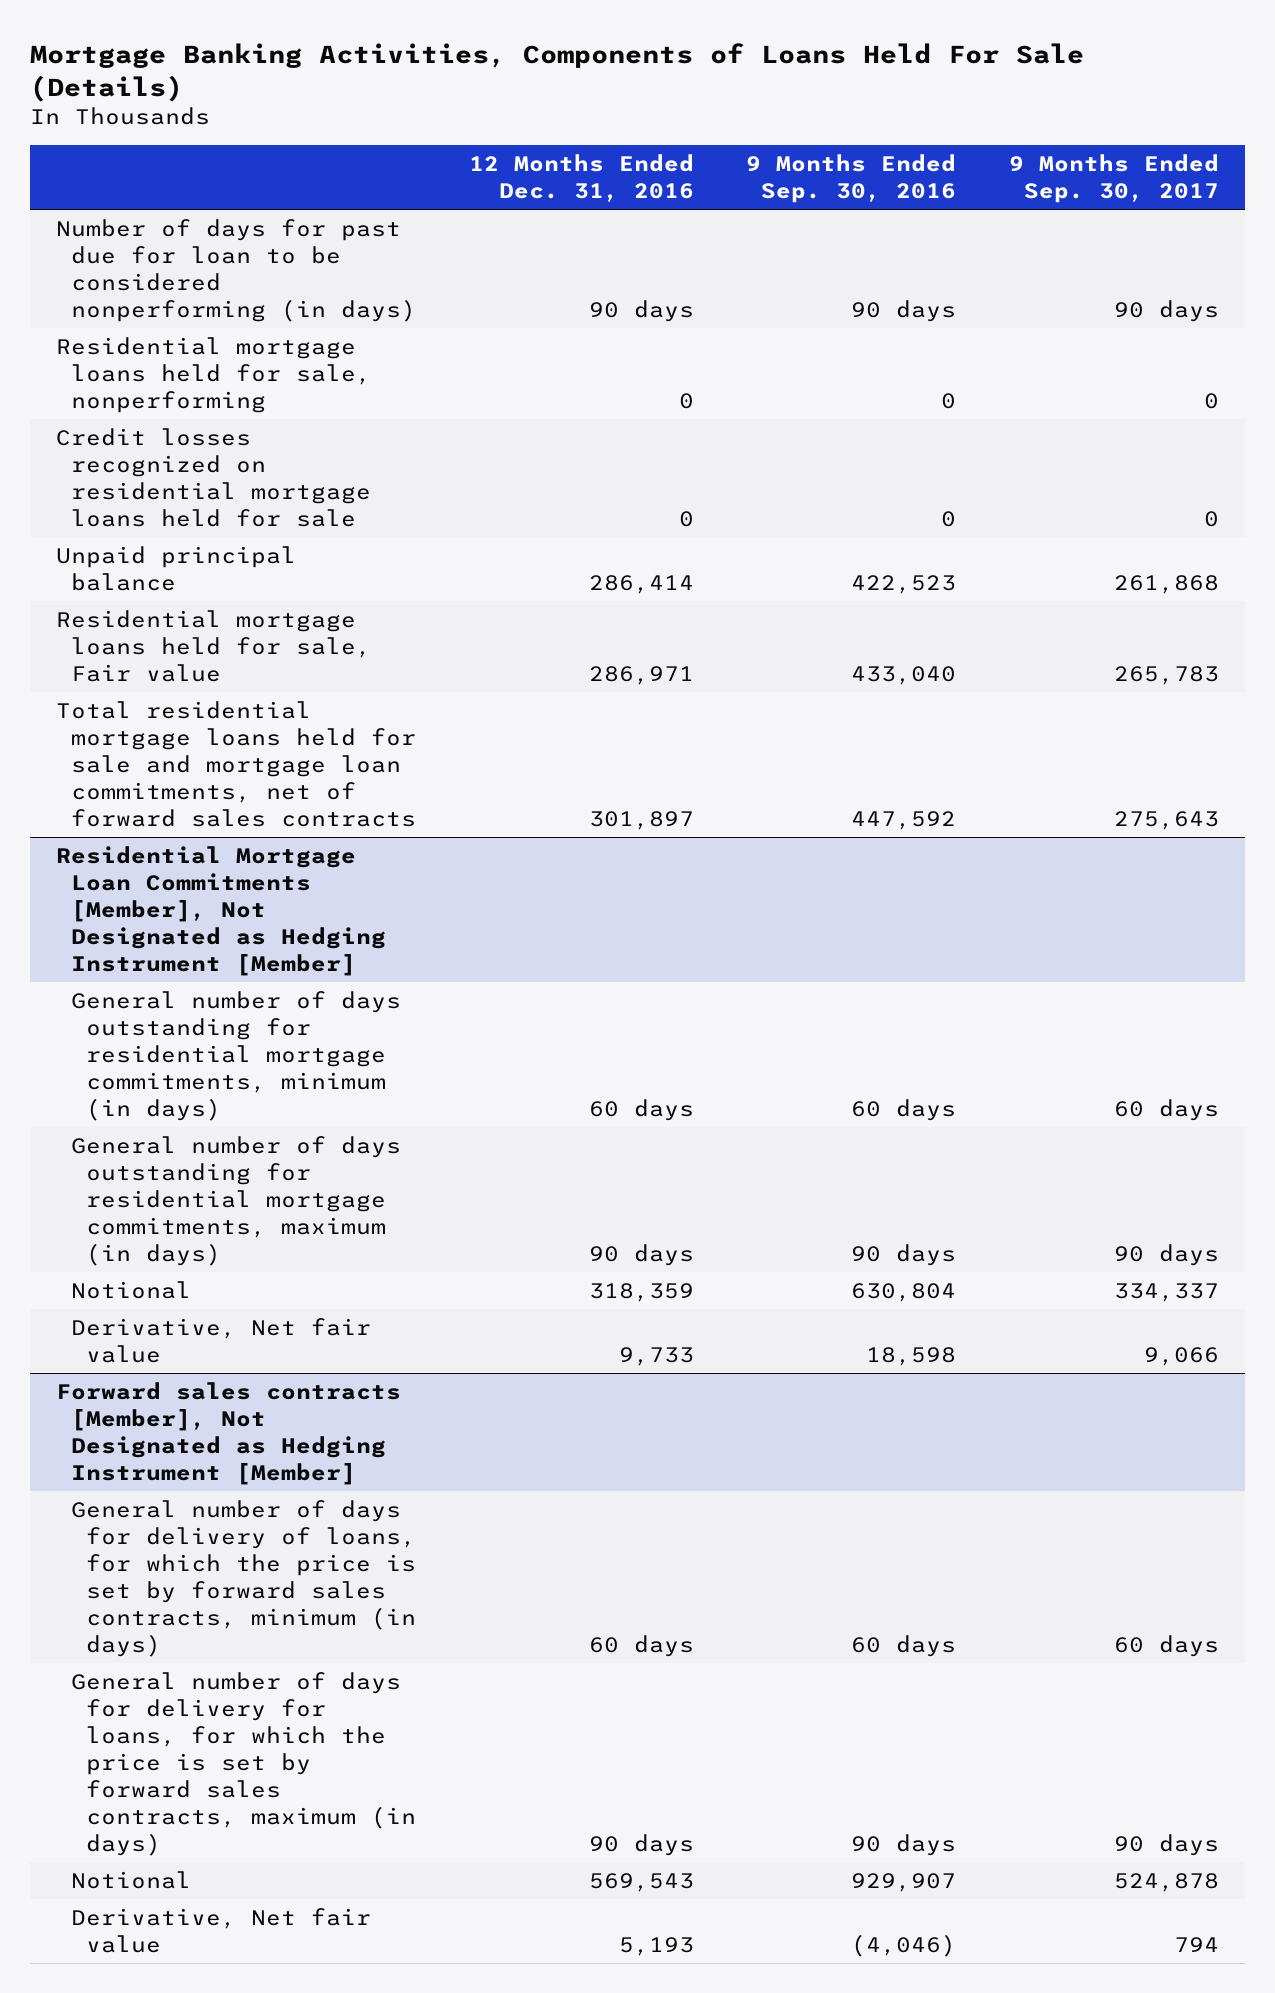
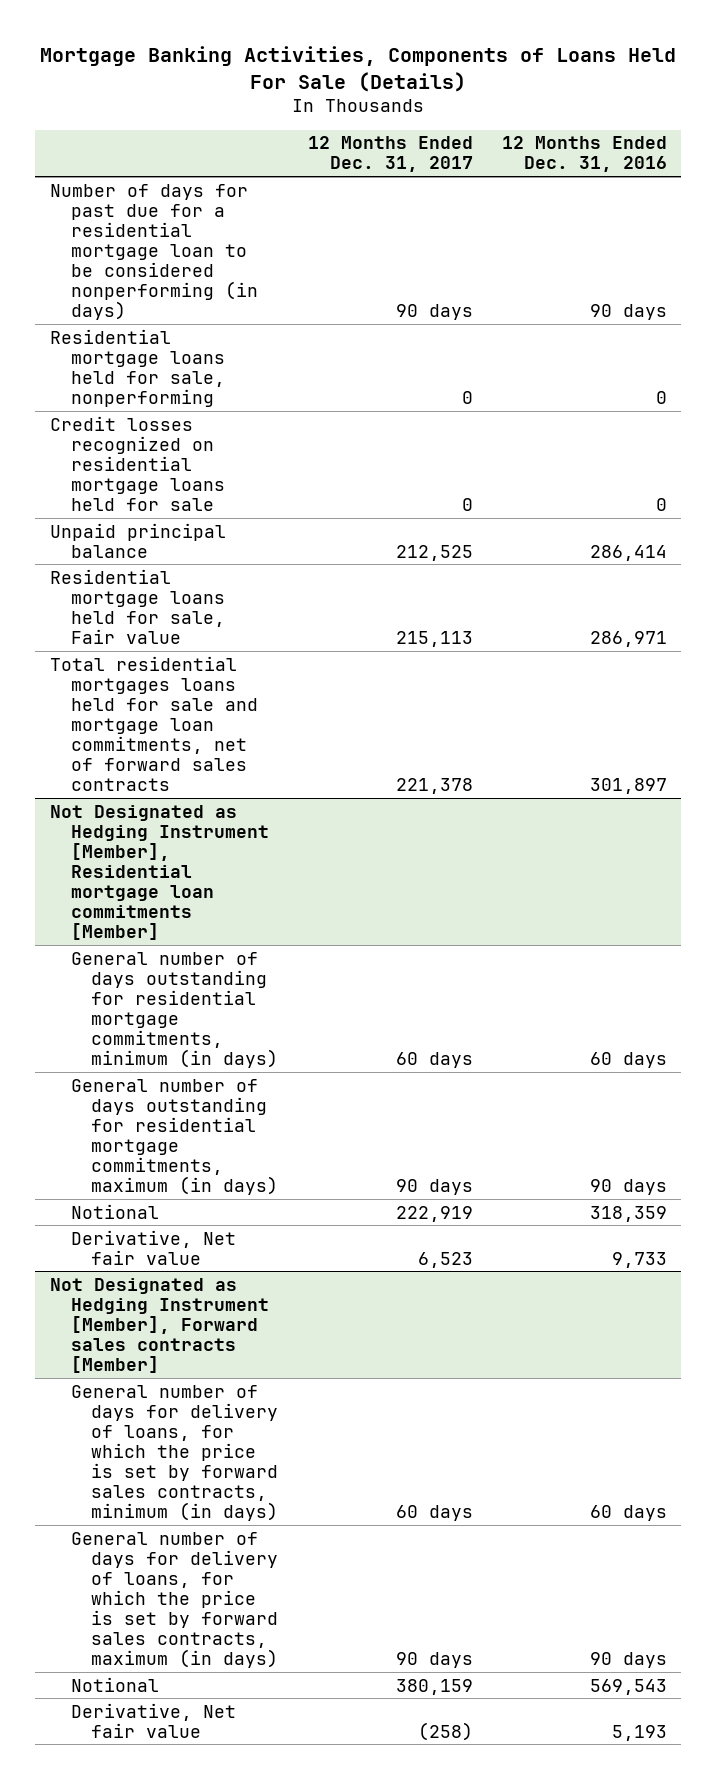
[746,154,957,204] 9 Months Ended Sep. 30, 2016 -> none
[1008,154,1219,204] 9 Months Ended Sep. 30, 2017 -> none
none -> [307,136,473,173] 12 Months Ended Dec. 31, 2017
[56,218,417,322] Number of days for past due for loan to be considered nonperforming (in days) -> [50,183,258,320] Number of days for past due for a residential mortgage loan to be considered nonperforming (in days)
[56,700,417,827] Total residential mortgage loans held for sale and mortgage loan commitments, net of forward sales contracts -> [50,655,258,791] Total residential mortgages loans held for sale and mortgage loan commitments, net of forward sales contracts
[56,845,387,976] Residential Mortgage Loan Commitments [Member], Not Designated as Hedging Instrument [Member] -> [50,804,269,940] Not Designated as Hedging Instrument [Member], Residential mortgage loan commitments [Member]
[56,1381,402,1485] Forward sales contracts [Member], Not Designated as Hedging Instrument [Member] -> [50,1277,269,1373] Not Designated as Hedging Instrument [Member], Forward sales contracts [Member]
[71,1671,417,1856] General number of days for delivery for loans, for which the price is set by forward sales contracts, maximum (in days) -> [70,1531,279,1668] General number of days for delivery of loans, for which the price is set by forward sales contracts, maximum (in days)

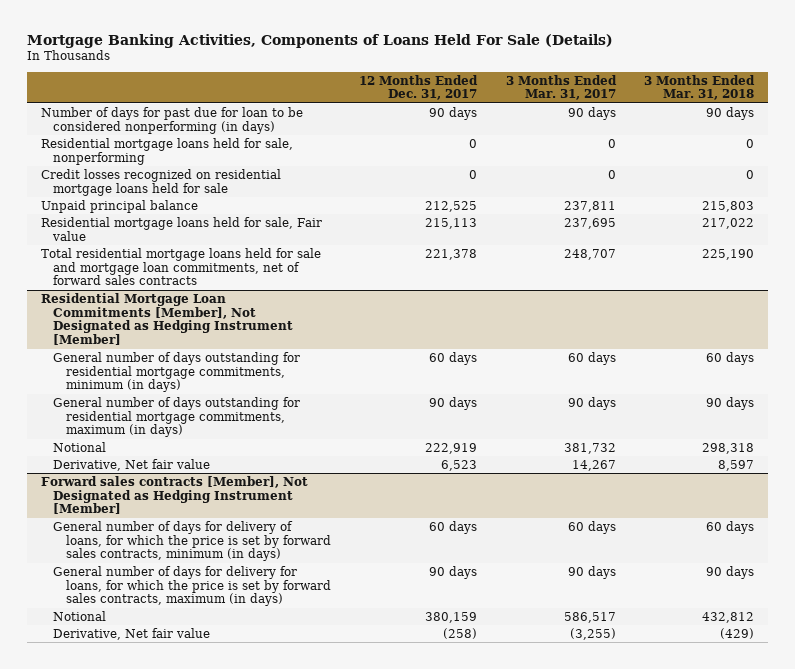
[501,136,667,173] 12 Months Ended Dec. 31, 2016 -> none
none -> [505,74,617,101] 3 Months Ended Mar. 31, 2017
none -> [644,74,756,101] 3 Months Ended Mar. 31, 2018
[50,183,258,320] Number of days for past due for a residential mortgage loan to be considered nonperforming (in days) -> [41,106,304,134] Number of days for past due for loan to be considered nonperforming (in days)
[50,655,258,791] Total residential mortgages loans held for sale and mortgage loan commitments, net of forward sales contracts -> [41,247,322,286] Total residential mortgage loans held for sale and mortgage loan commitments, net of forward sales contracts
[50,804,269,940] Not Designated as Hedging Instrument [Member], Residential mortgage loan commitments [Member] -> [41,292,294,346] Residential Mortgage Loan Commitments [Member], Not Designated as Hedging Instrument [Member]
[50,1277,269,1373] Not Designated as Hedging Instrument [Member], Forward sales contracts [Member] -> [41,475,309,515] Forward sales contracts [Member], Not Designated as Hedging Instrument [Member]
[70,1531,279,1668] General number of days for delivery of loans, for which the price is set by forward sales contracts, maximum (in days) -> [53,565,331,607] General number of days for delivery for loans, for which the price is set by forward sales contracts, maximum (in days)

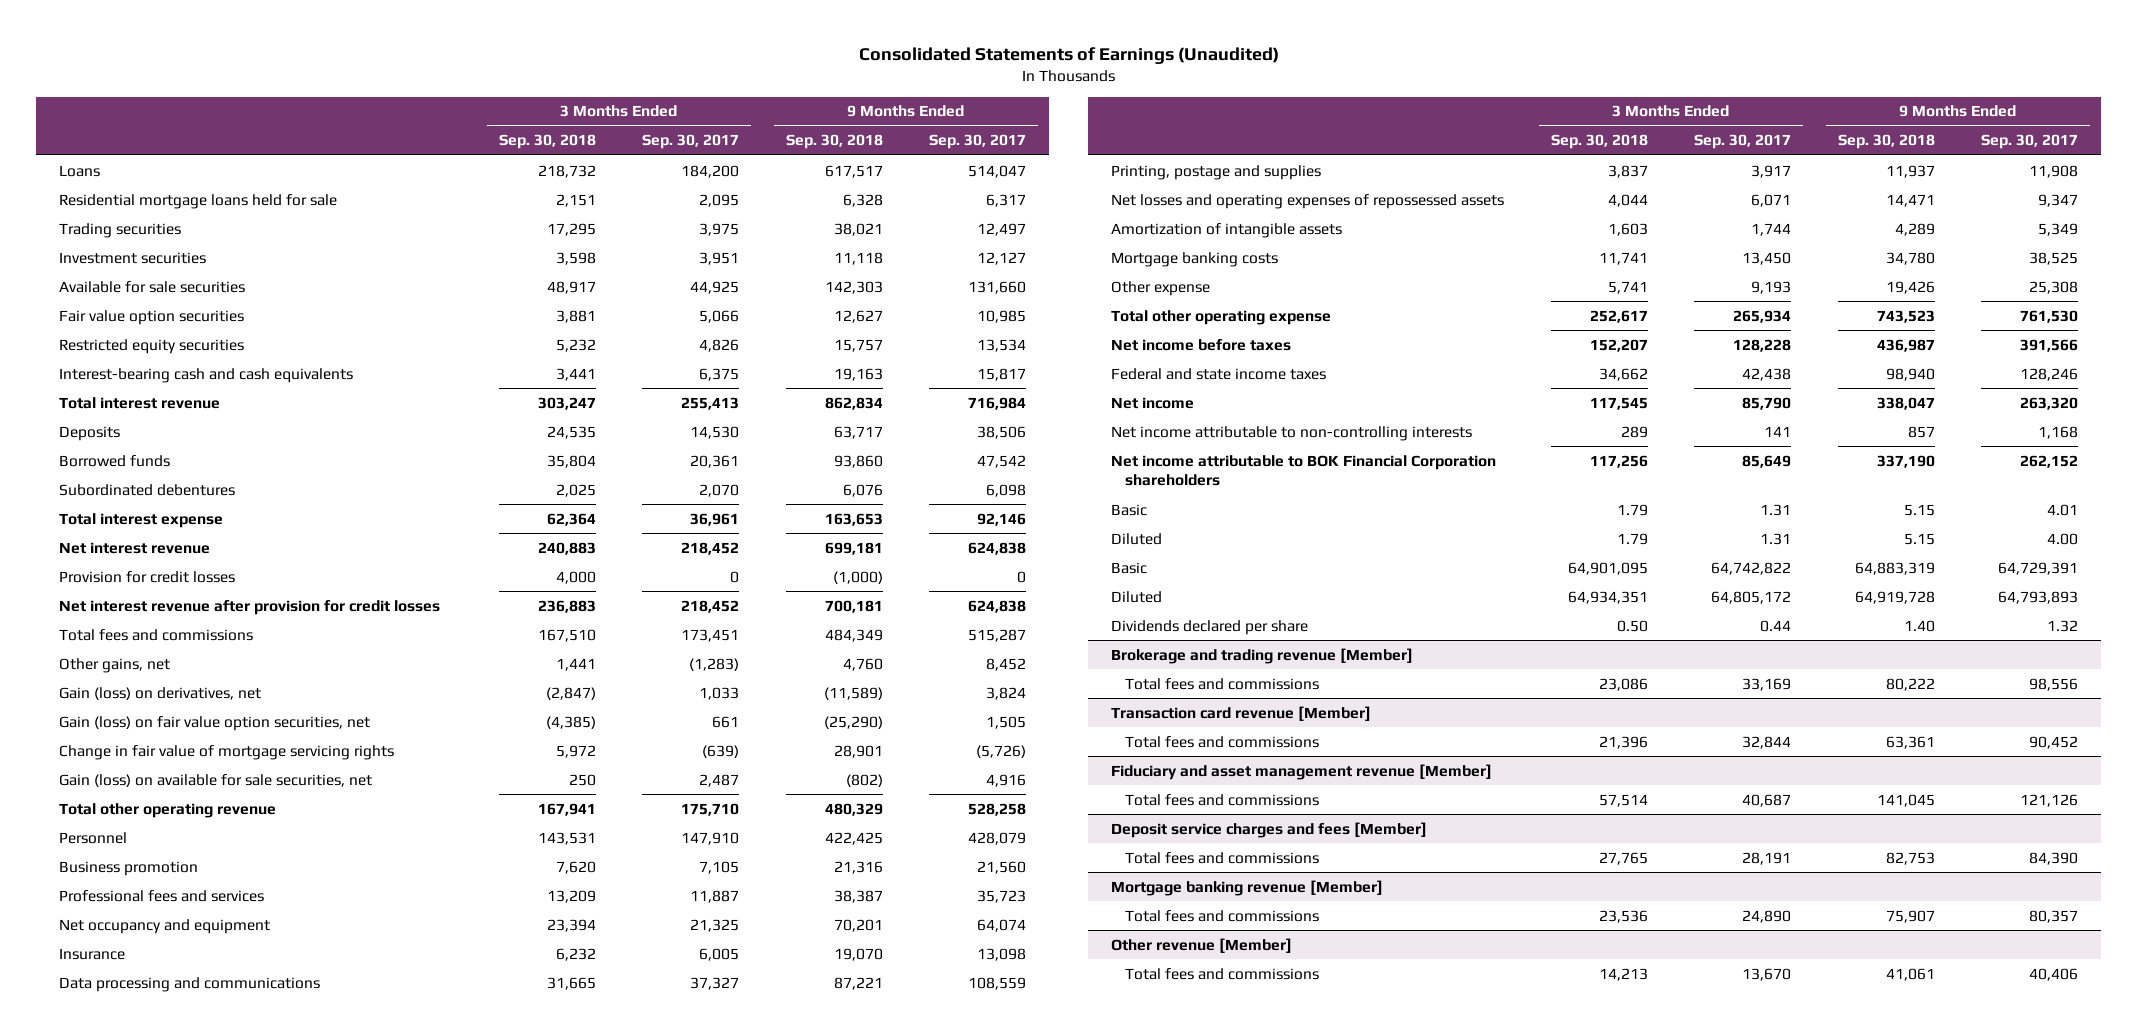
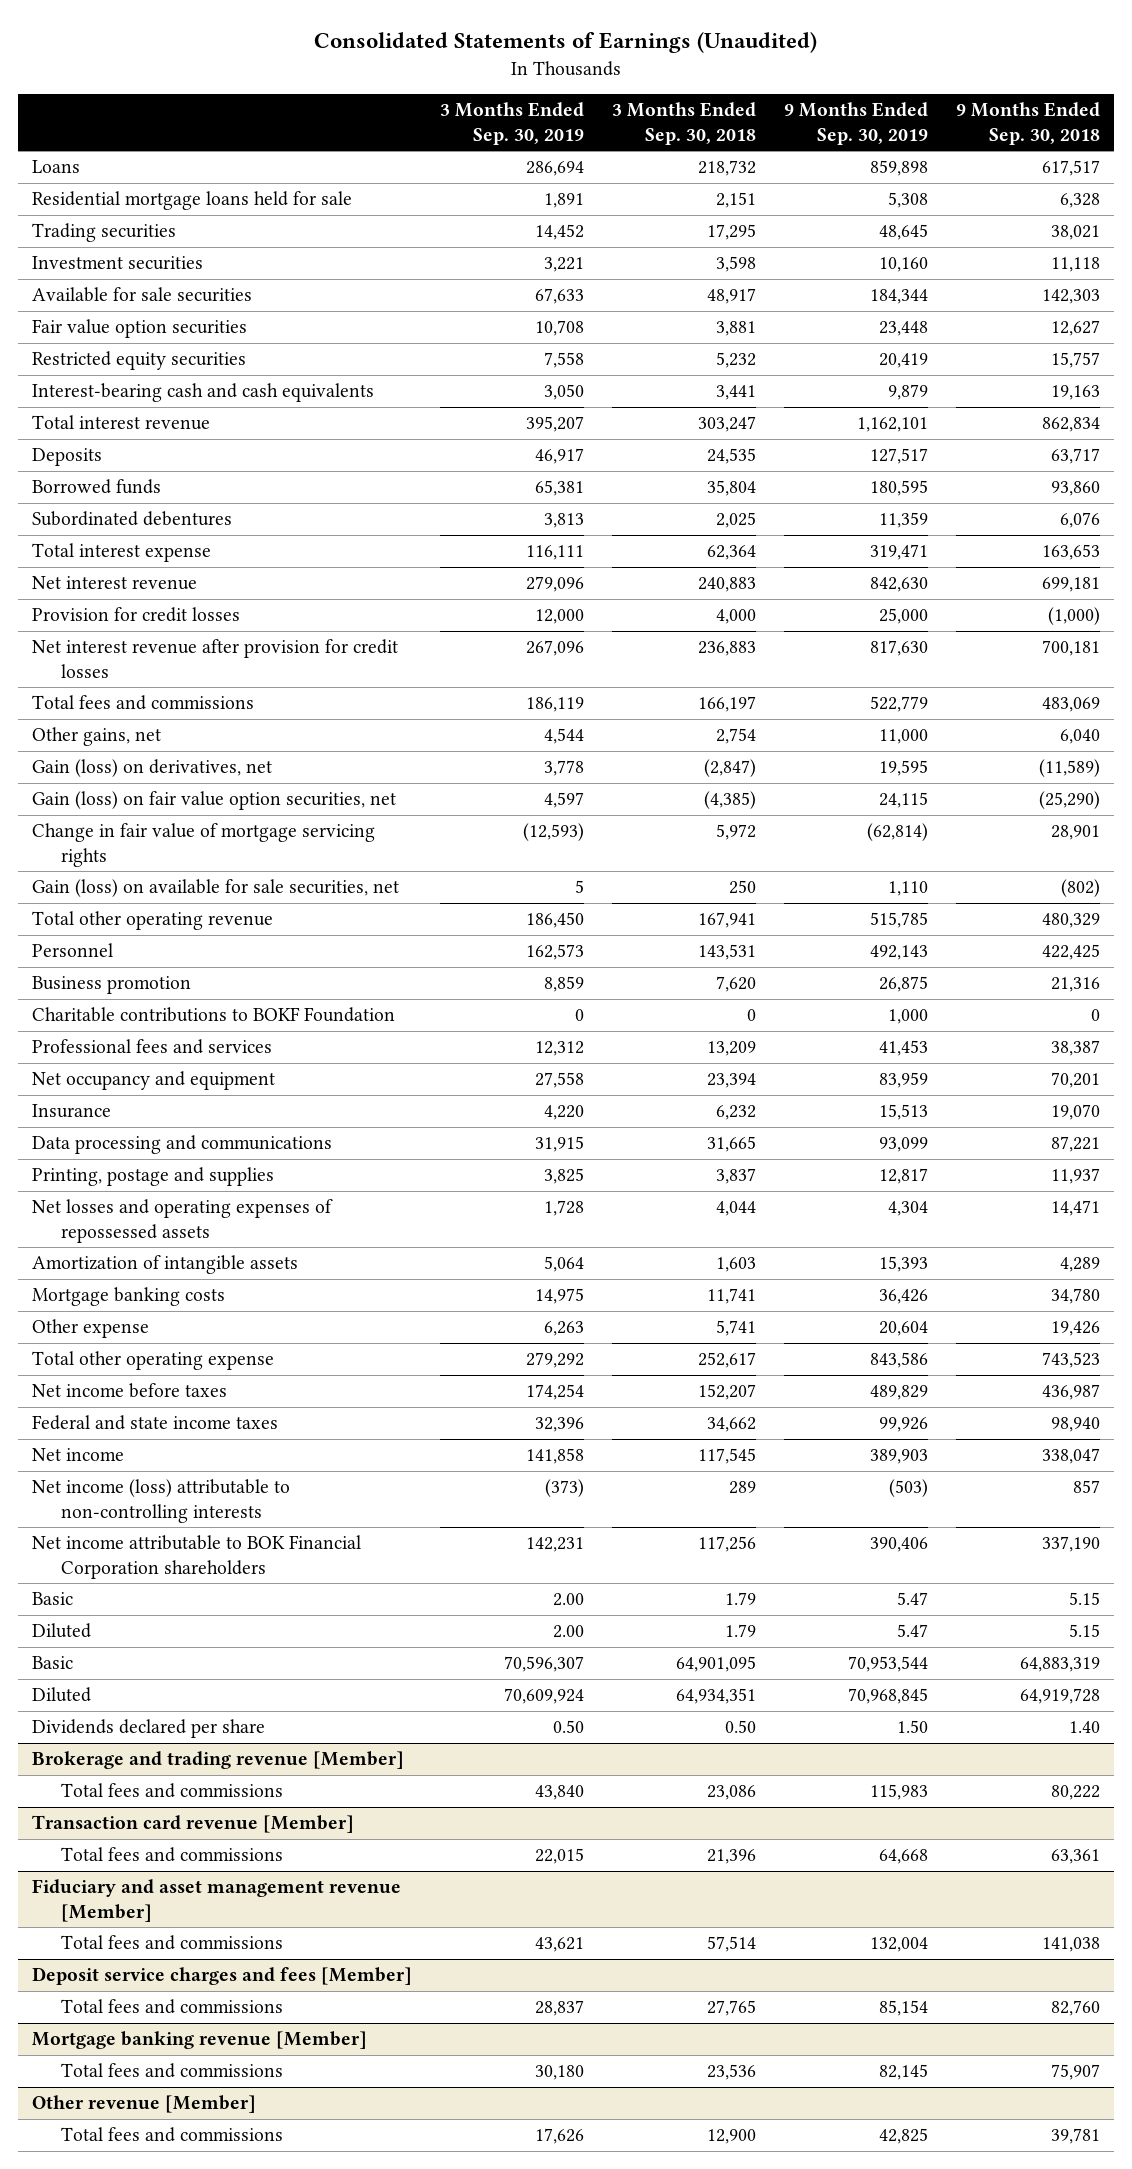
[642,134,740,150] Sep. 30, 2017 -> none
[929,134,1027,150] Sep. 30, 2017 -> none
none -> [440,102,585,145] 3 Months Ended Sep. 30, 2019
none -> [783,102,928,145] 9 Months Ended Sep. 30, 2019
[537,628,596,642] 167,510 -> [698,696,757,713] 166,197
[824,628,883,642] 484,349 -> [1041,697,1100,713] 483,069
[555,657,596,671] 1,441 -> [716,728,757,745] 2,754
[842,657,883,671] 4,760 -> [1059,729,1100,745] 6,040
none -> [32,1007,396,1023] Charitable contributions to BOKF Foundation
[1111,425,1473,441] Net income attributable to non-controlling interests -> [32,1479,291,1523] Net income (loss) attributable to non-controlling interests
[1876,793,1935,807] 141,045 -> [1041,1937,1100,1953] 141,038
[1885,851,1935,865] 82,753 -> [1050,2000,1100,2017] 82,760
[1598,967,1648,981] 14,213 -> [707,2129,757,2145] 12,900
[1885,967,1935,981] 41,061 -> [1050,2128,1100,2145] 39,781

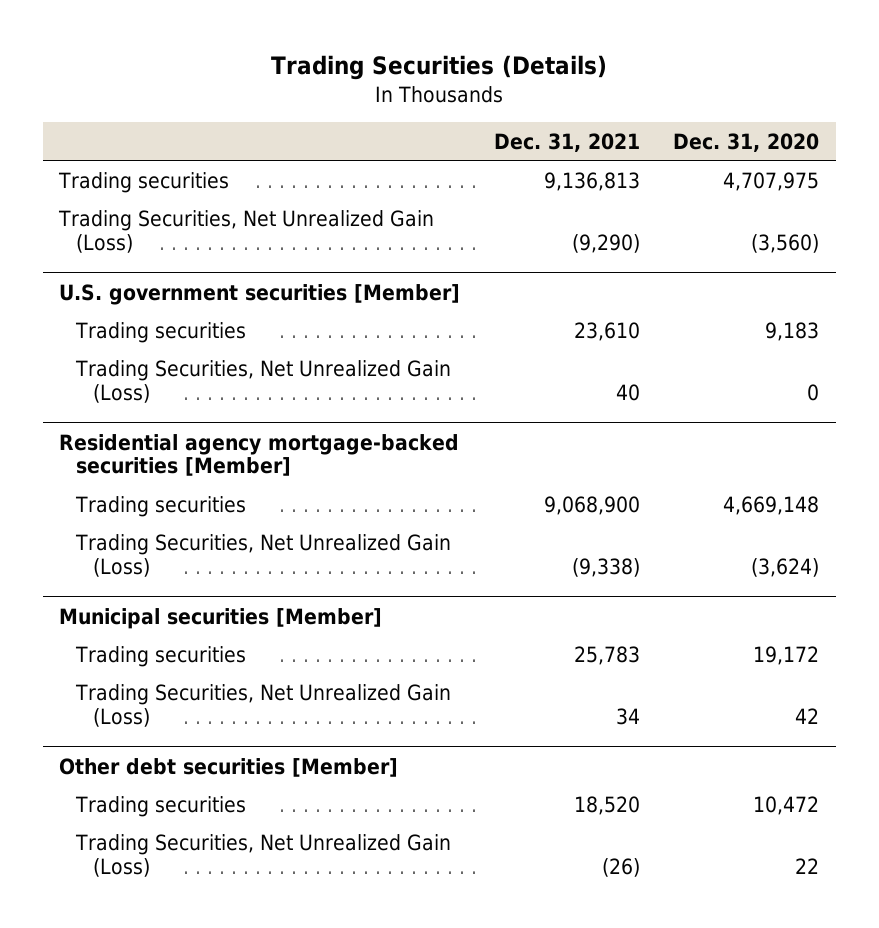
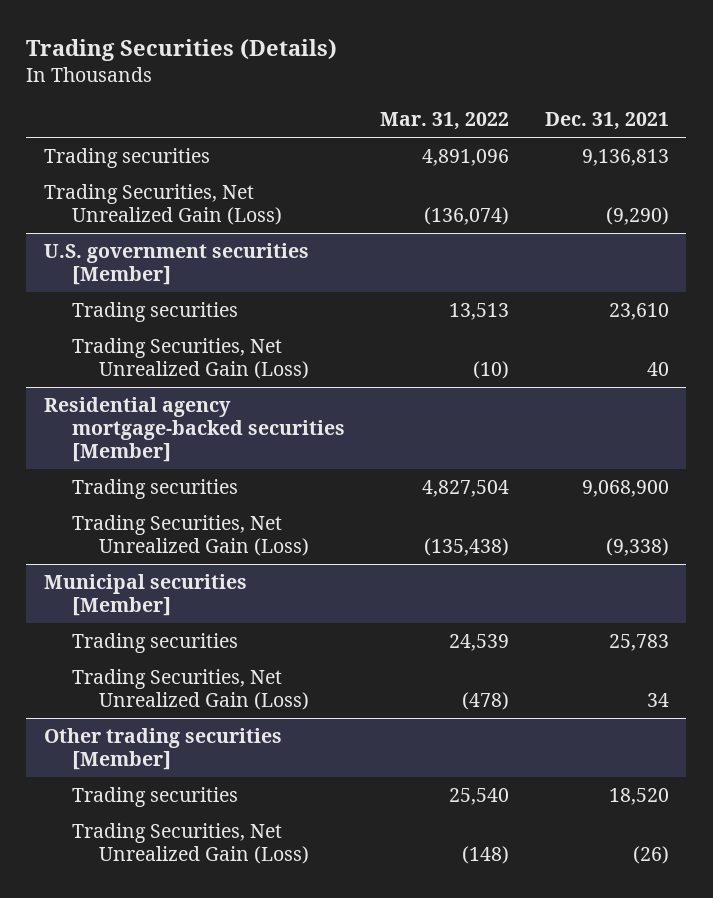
[673,132,820,152] Dec. 31, 2020 -> none
none -> [380,112,510,131] Mar. 31, 2022
[59,757,399,777] Other debt securities [Member] -> [44,727,283,771] Other trading securities [Member]

